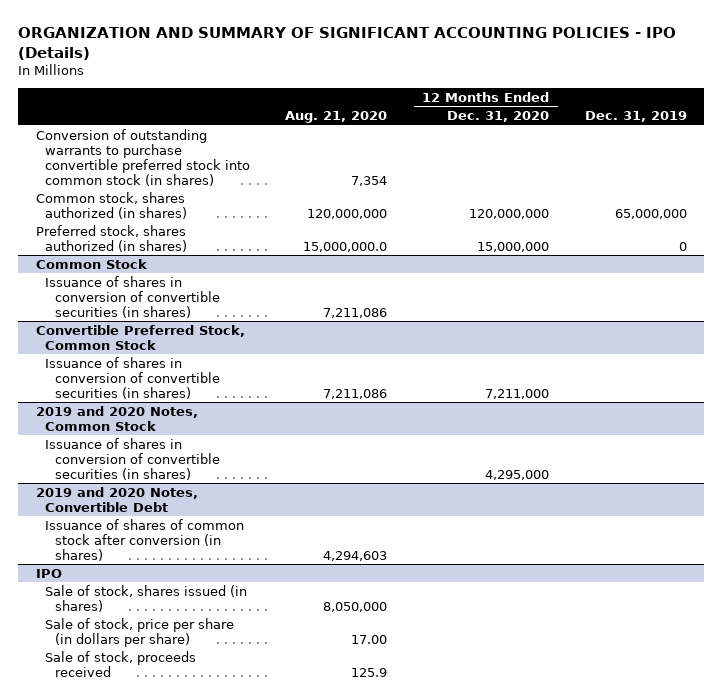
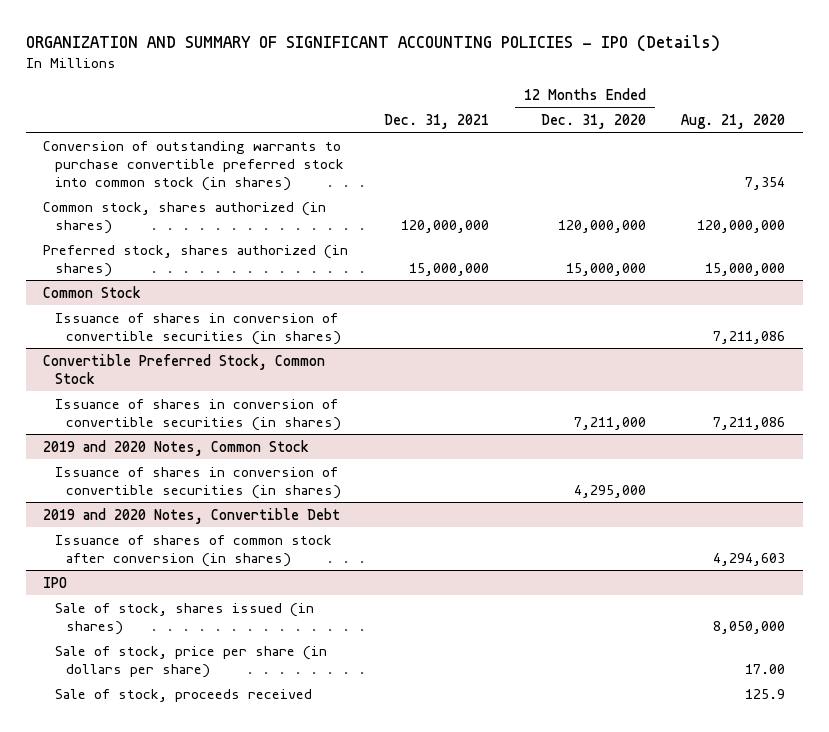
[584,111,687,123] Dec. 31, 2019 -> none
none -> [383,113,489,129] Dec. 31, 2021
[303,241,388,252] 15,000,000.0 -> [705,262,786,276] 15,000,000

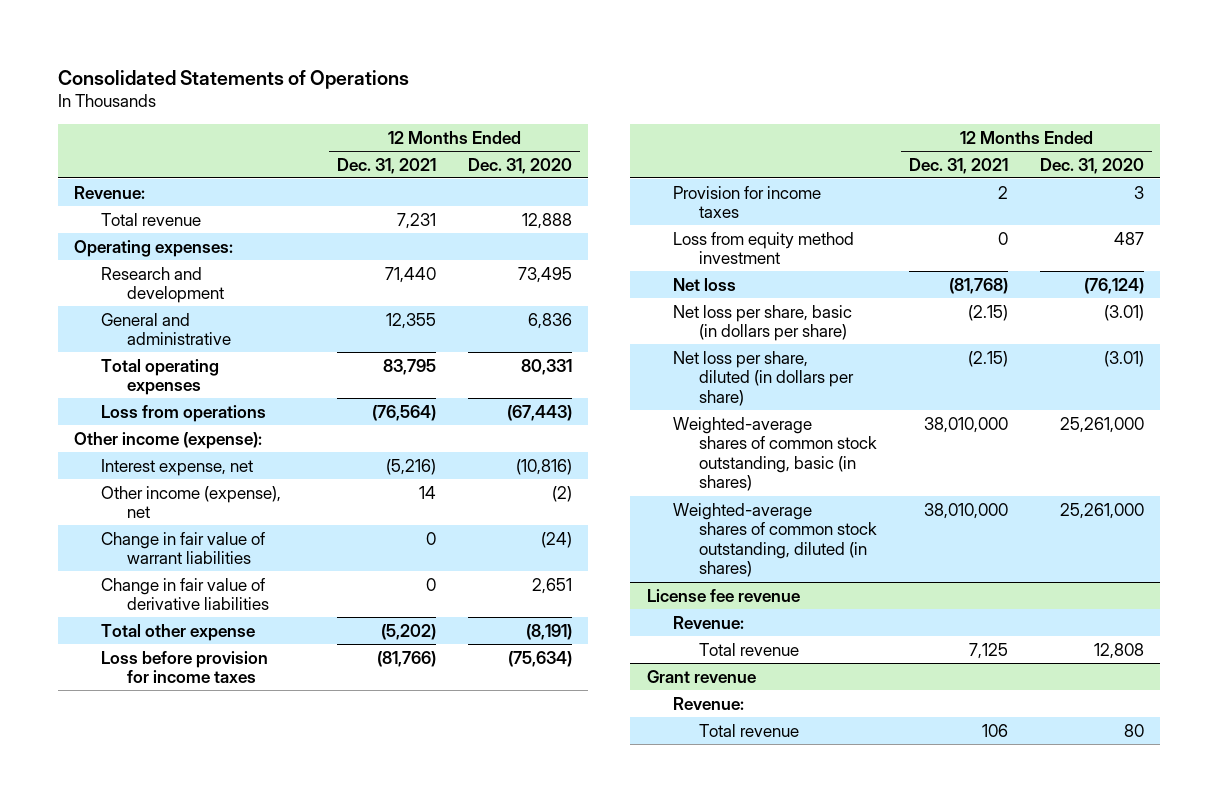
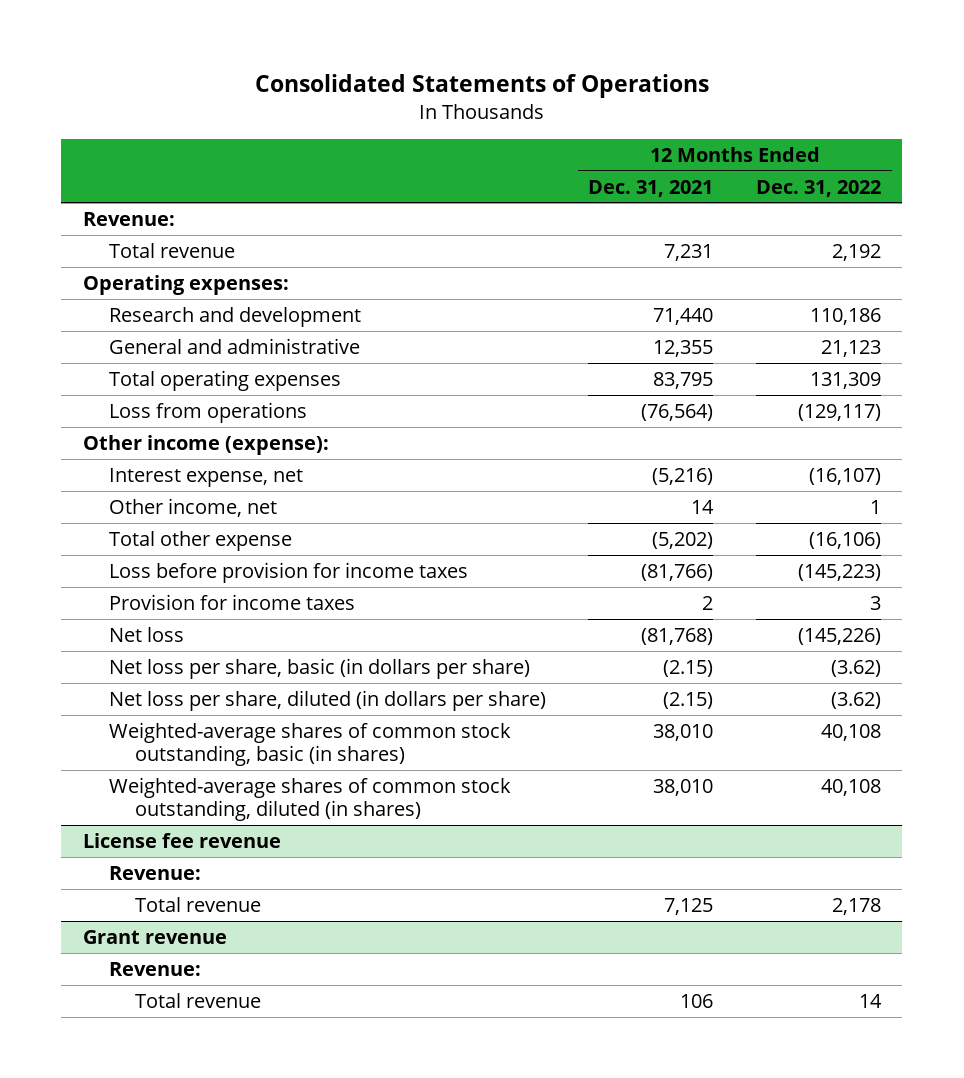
[468,157,573,174] Dec. 31, 2020 -> none
none -> [755,179,881,197] Dec. 31, 2022
[100,531,265,565] Change in fair value of warrant liabilities -> none
[100,577,270,611] Change in fair value of derivative liabilities -> none
[100,485,281,519] Other income (expense), net -> [109,497,278,517] Other income, net
[672,231,854,265] Loss from equity method investment -> none
[924,416,1009,433] 38,010,000 -> [653,723,714,741] 38,010
[924,502,1009,519] 38,010,000 -> [653,778,714,796] 38,010

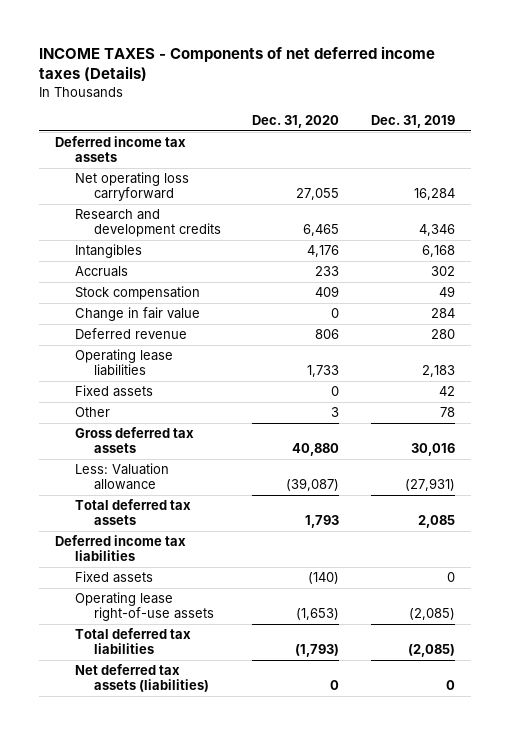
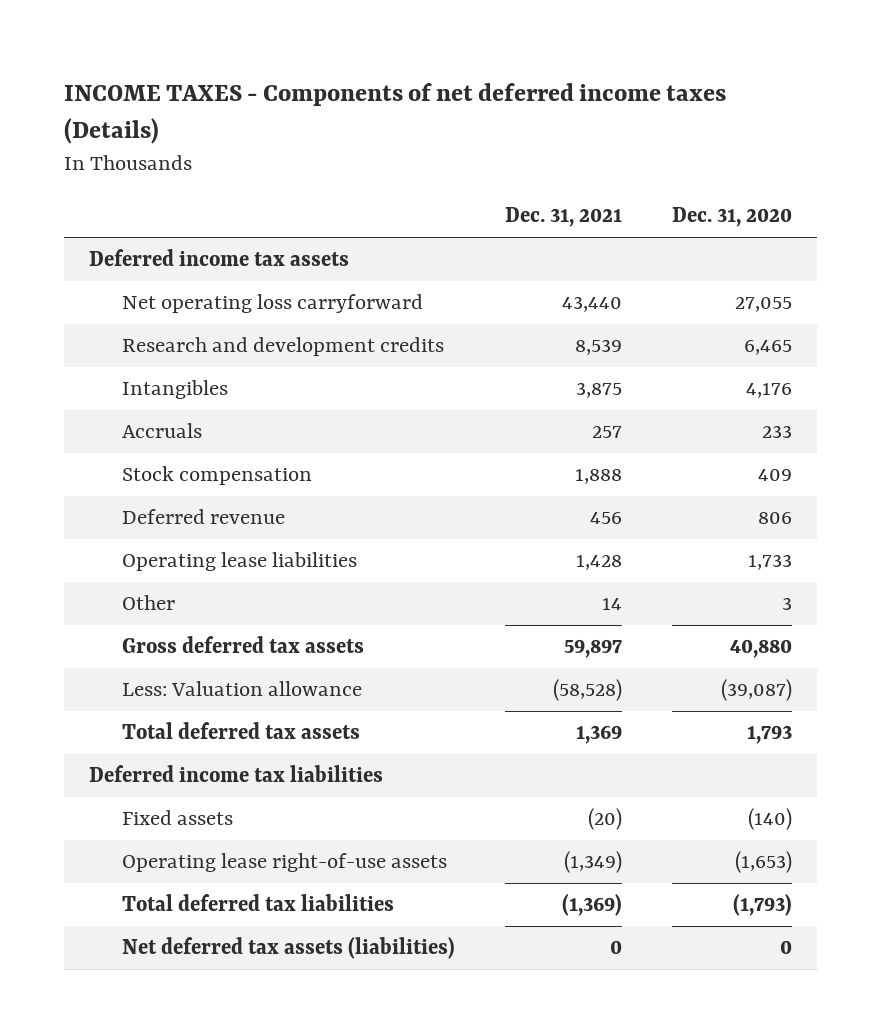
[371,114,456,128] Dec. 31, 2019 -> none
none -> [505,207,623,228] Dec. 31, 2021
[74,307,200,322] Change in fair value -> none
[74,385,153,398] Fixed assets -> none

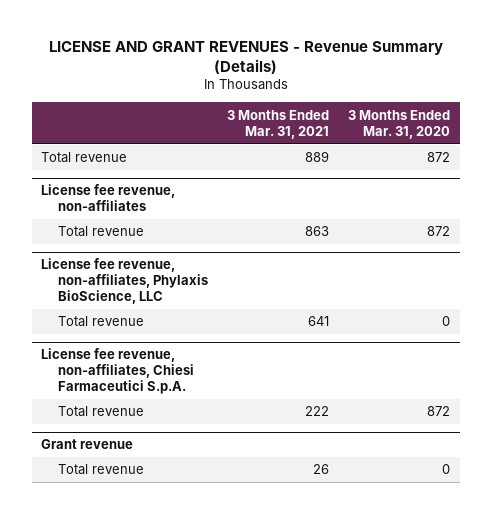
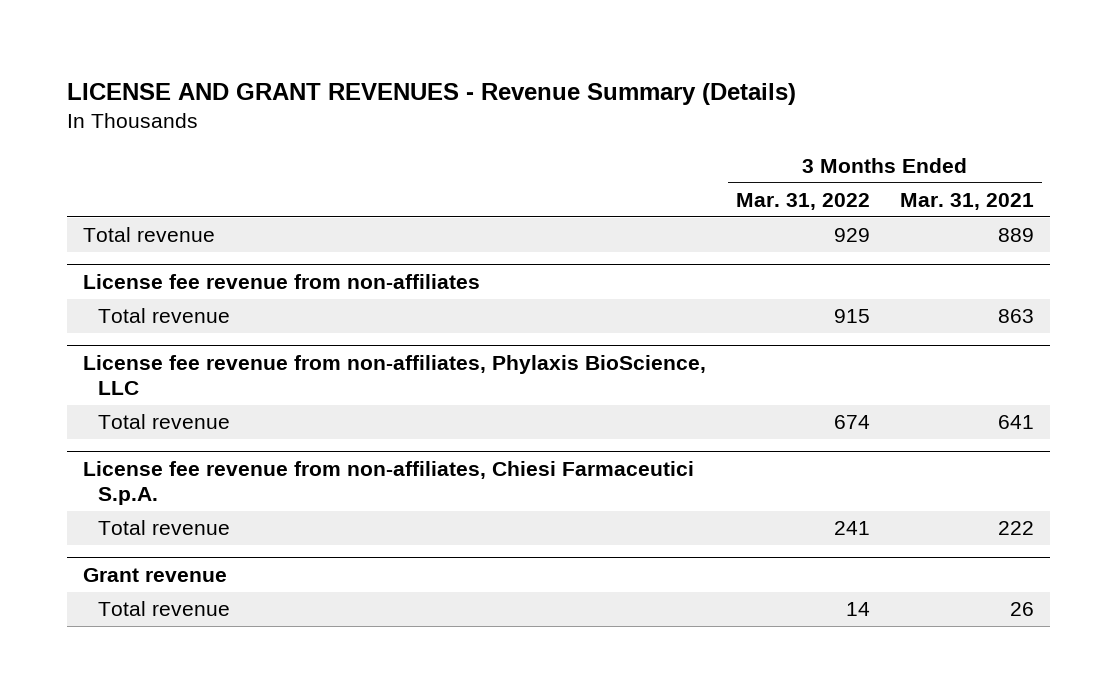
[348,109,451,139] 3 Months Ended Mar. 31, 2020 -> none
none -> [736,192,871,210] Mar. 31, 2022
[41,184,176,212] License fee revenue, non-affiliates -> [82,273,480,289] License fee revenue from non-affiliates
[41,258,209,305] License fee revenue, non-affiliates, Phylaxis BioScience, LLC -> [82,354,706,395] License fee revenue from non-affiliates, Phylaxis BioScience, LLC
[41,348,195,395] License fee revenue, non-affiliates, Chiesi Farmaceutici S.p.A. -> [82,460,694,505] License fee revenue from non-affiliates, Chiesi Farmaceutici S.p.A.

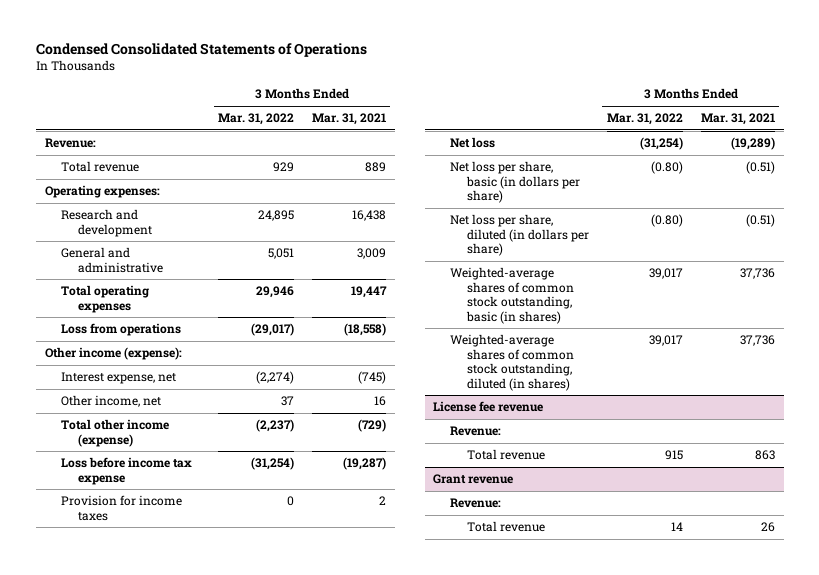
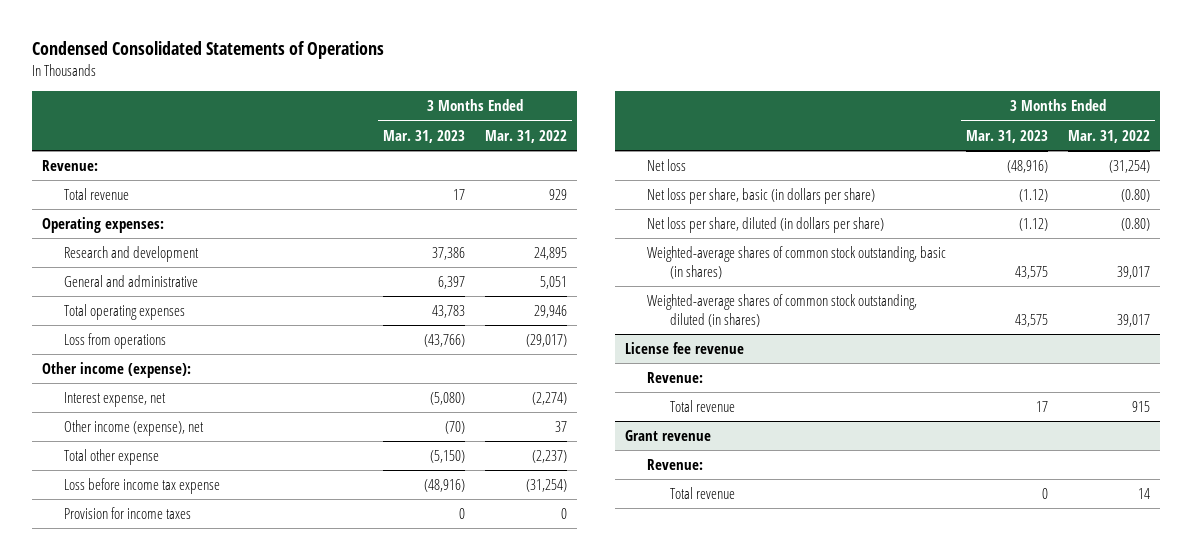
[311,113,386,126] Mar. 31, 2021 -> none
none -> [382,129,465,143] Mar. 31, 2023
[61,395,162,408] Other income, net -> [64,420,205,437] Other income (expense), net
[61,419,170,447] Total other income (expense) -> [64,449,160,466] Total other expense

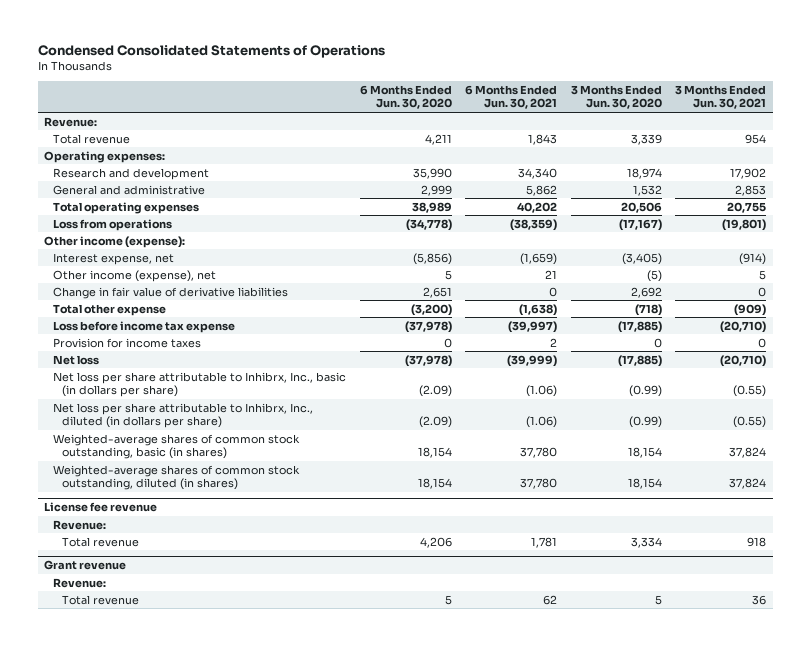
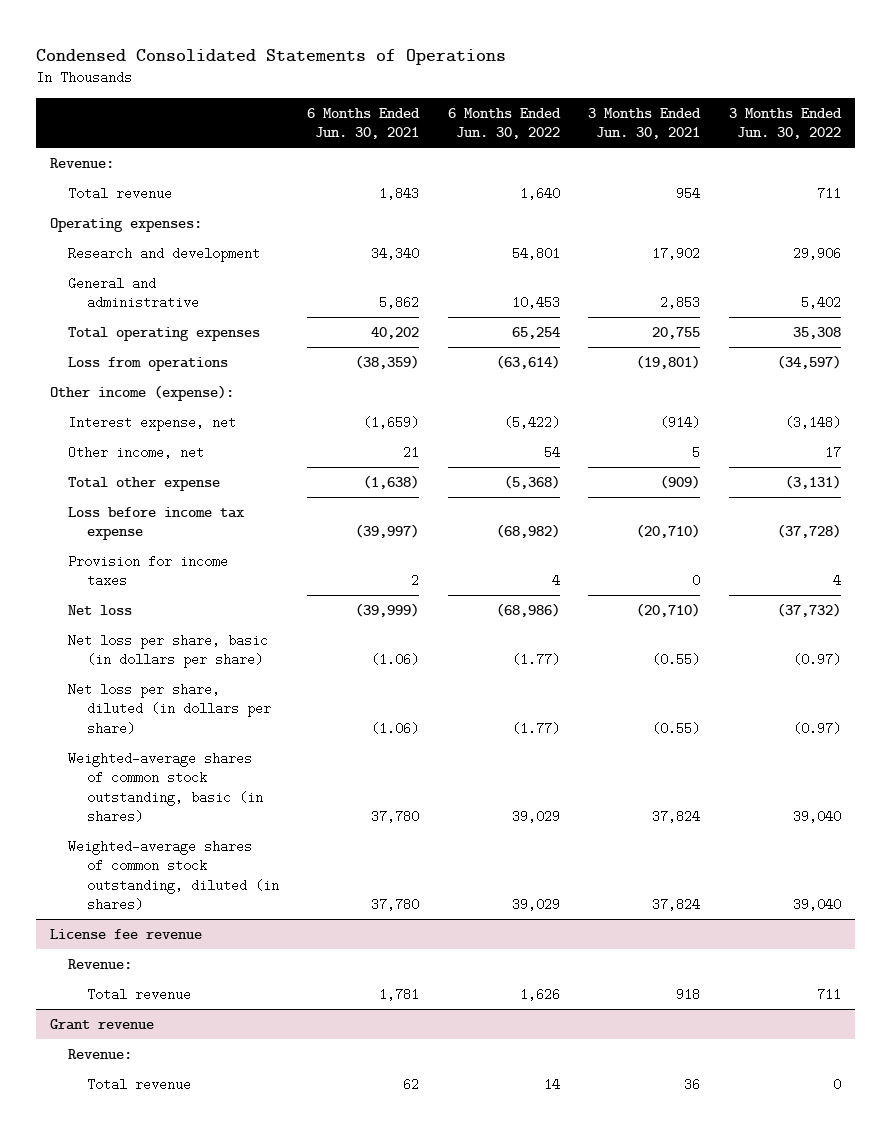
[359,85,452,110] 6 Months Ended Jun. 30, 2020 -> none
[570,85,662,110] 3 Months Ended Jun. 30, 2020 -> none
none -> [447,107,561,140] 6 Months Ended Jun. 30, 2022
none -> [728,107,842,140] 3 Months Ended Jun. 30, 2022
[53,286,289,299] Change in fair value of derivative liabilities -> none
[53,269,217,282] Other income (expense), net -> [68,445,205,459] Other income, net
[53,371,347,398] Net loss per share attributable to Inhibrx, Inc., basic (in dollars per share) -> [68,633,269,669] Net loss per share, basic (in dollars per share)
[53,402,314,429] Net loss per share attributable to Inhibrx, Inc., diluted (in dollars per share) -> [68,682,271,735] Net loss per share, diluted (in dollars per share)

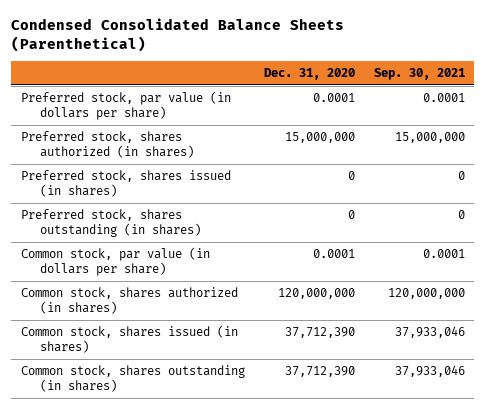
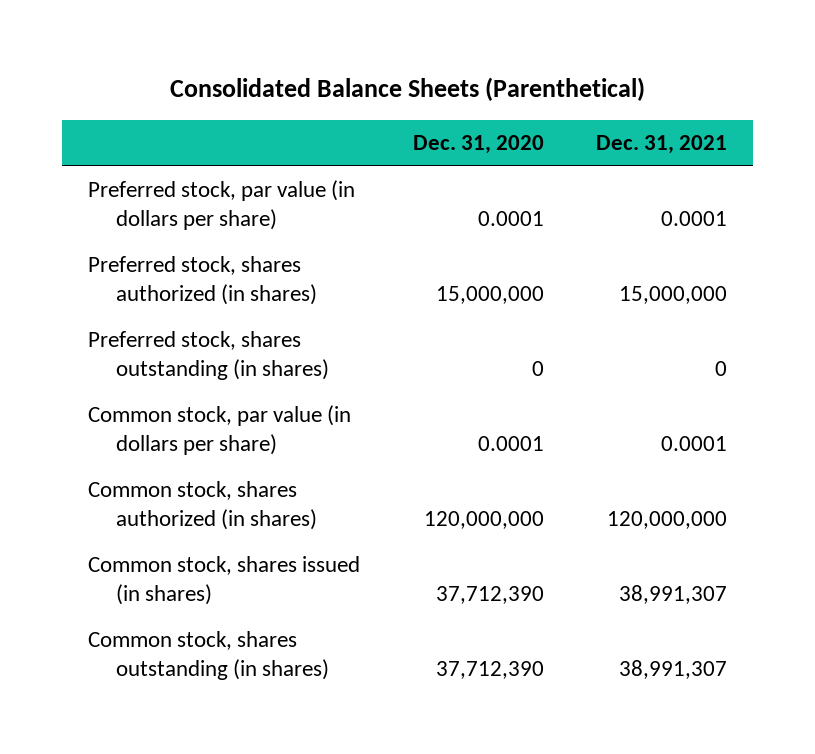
[11,17,345,52] Condensed Consolidated Balance Sheets (Parenthetical) -> [169,76,645,101] Consolidated Balance Sheets (Parenthetical)
[373,68,465,81] Sep. 30, 2021 -> none
none -> [596,134,728,154] Dec. 31, 2021
[20,170,231,198] Preferred stock, shares issued (in shares) -> none

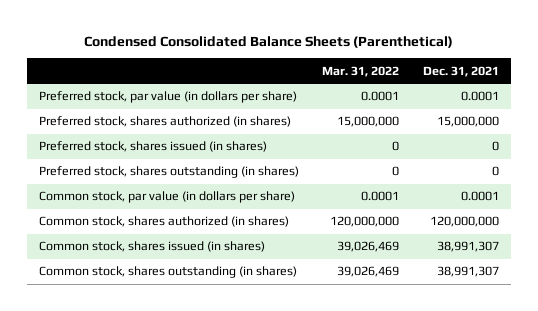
[169,76,645,101] Consolidated Balance Sheets (Parenthetical) -> [83,36,453,49] Condensed Consolidated Balance Sheets (Parenthetical)
[412,134,544,154] Dec. 31, 2020 -> none
none -> [322,65,400,77] Mar. 31, 2022
none -> [38,141,267,153] Preferred stock, shares issued (in shares)

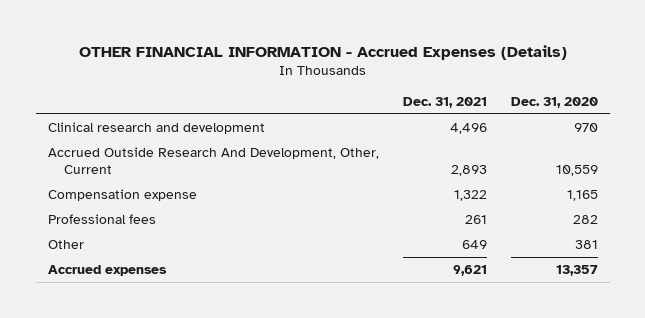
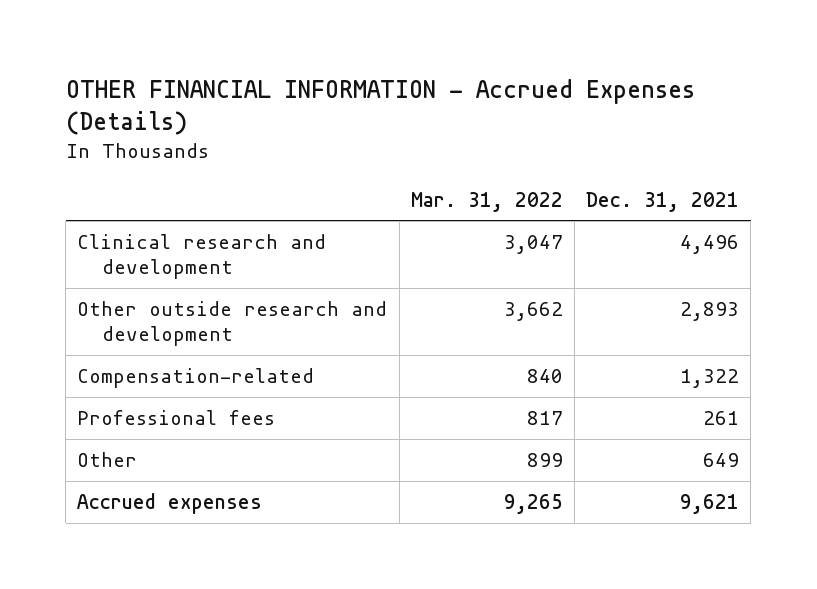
[510,96,598,108] Dec. 31, 2020 -> none
none -> [410,191,563,212] Mar. 31, 2022
[47,147,379,175] Accrued Outside Research And Development, Other, Current -> [77,301,388,347] Other outside research and development
[47,189,197,202] Compensation expense -> [77,368,315,389] Compensation-related

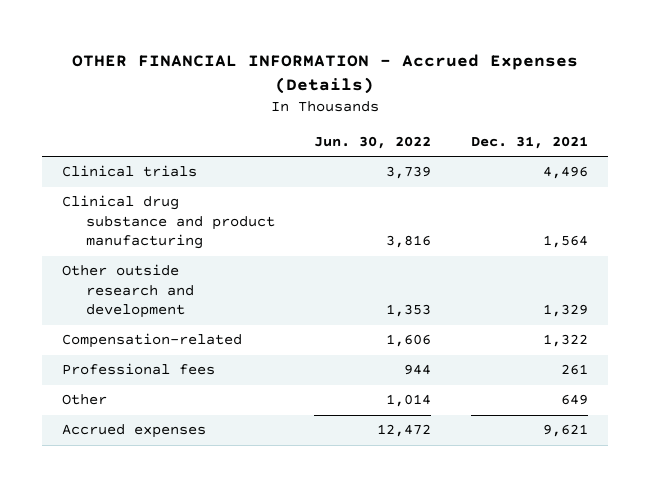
[410,191,563,212] Mar. 31, 2022 -> none
none -> [314,136,432,150] Jun. 30, 2022
[77,234,327,280] Clinical research and development -> [61,165,197,178] Clinical trials
none -> [61,195,275,250] Clinical drug substance and product manufacturing
[680,302,740,322] 2,893 -> [542,304,588,318] 1,329

